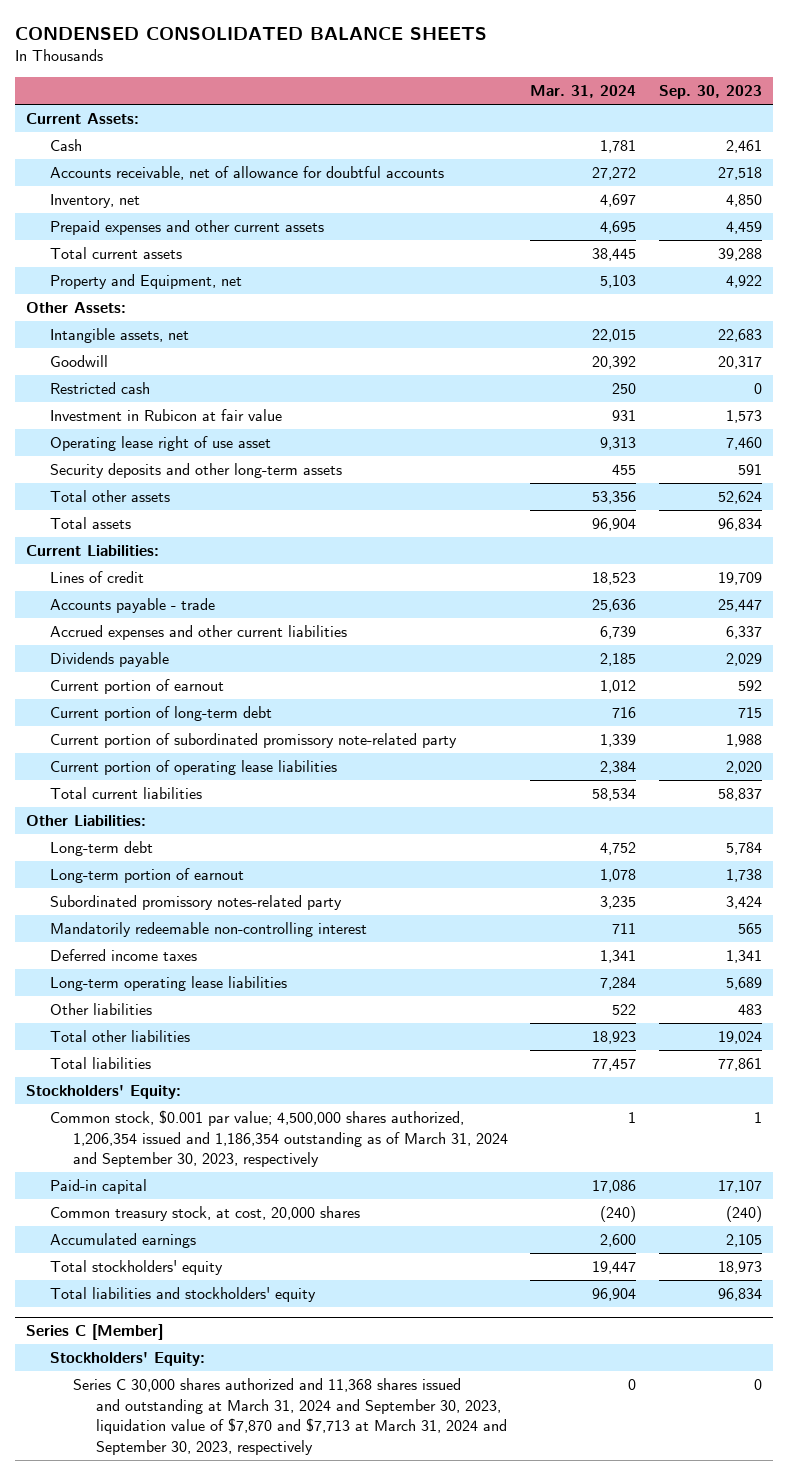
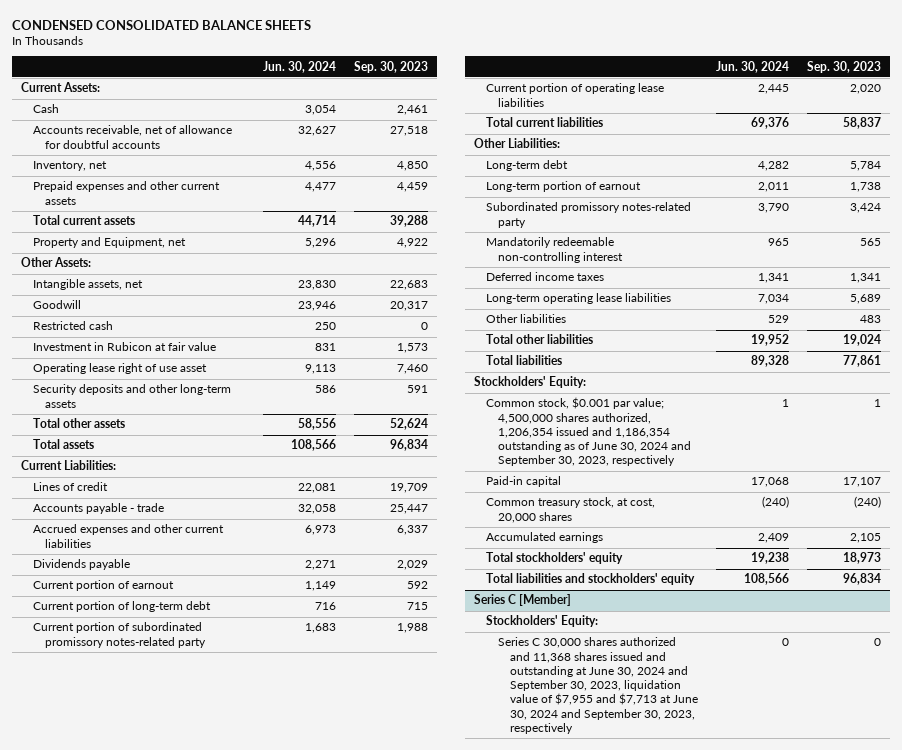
[530,85,637,99] Mar. 31, 2024 -> none
none -> [262,60,336,73] Jun. 30, 2024
[49,733,457,749] Current portion of subordinated promissory note-related party -> [32,622,206,648] Current portion of subordinated promissory notes-related party
[49,1110,508,1168] Common stock, $0.001 par value; 4,500,000 shares authorized, 1,206,354 issued and 1,186,354 outstanding as of March 31, 2024 and September 30, 2023, respectively -> [485,397,691,467] Common stock, $0.001 par value; 4,500,000 shares authorized, 1,206,354 issued and 1,186,354 outstanding as of June 30, 2024 and September 30, 2023, respectively
[72,1378,508,1455] Series C 30,000 shares authorized and 11,368 shares issued and outstanding at March 31, 2024 and September 30, 2023, liquidation value of $7,870 and $7,713 at March 31, 2024 and September 30, 2023, respectively -> [497,637,698,734] Series C 30,000 shares authorized and 11,368 shares issued and outstanding at June 30, 2024 and September 30, 2023, liquidation value of $7,955 and $7,713 at June 30, 2024 and September 30, 2023, respectively

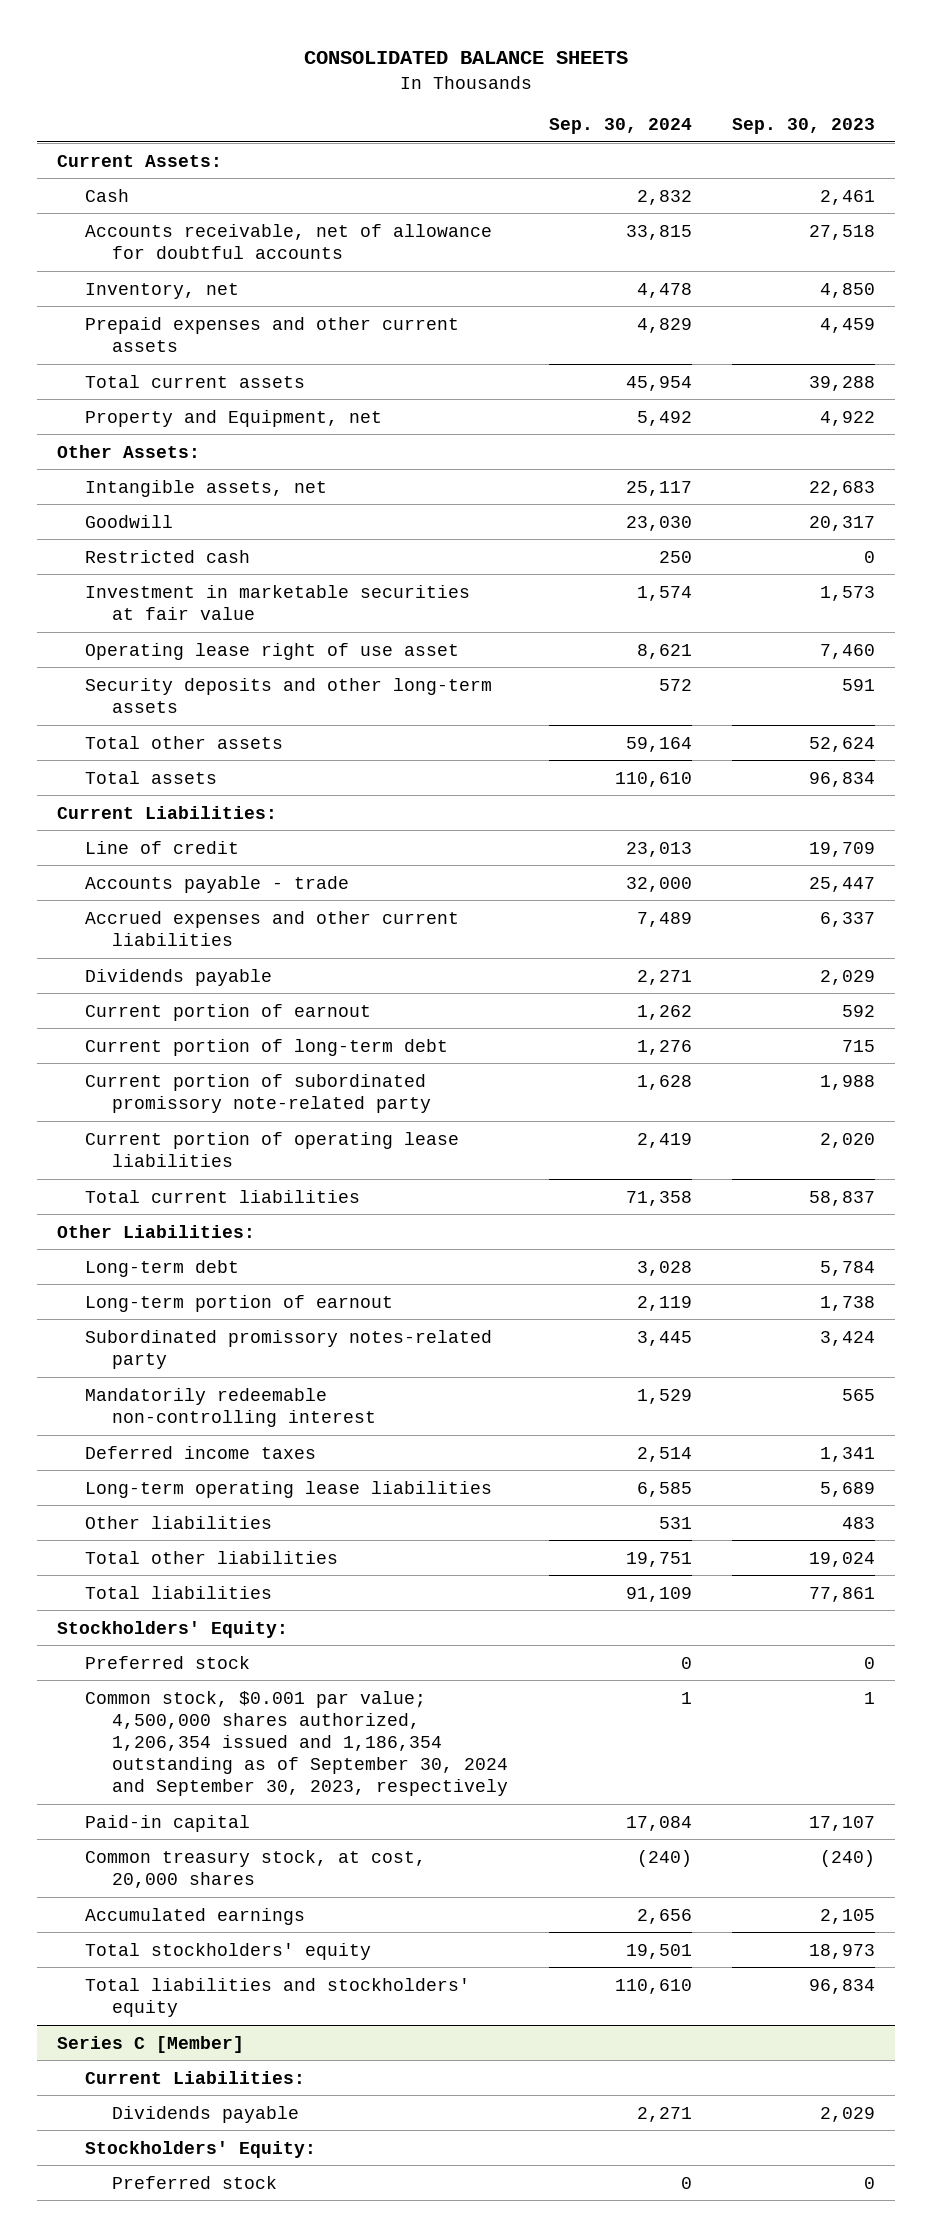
[12,19,312,30] CONDENSED CONSOLIDATED BALANCE SHEETS -> [303,51,628,65] CONSOLIDATED BALANCE SHEETS
[262,60,336,73] Jun. 30, 2024 -> none
none -> [548,118,692,135] Sep. 30, 2024
[32,342,216,352] Investment in Rubicon at fair value -> [84,584,470,620] Investment in marketable securities at fair value
[32,482,108,492] Lines of credit -> [84,840,239,854] Line of credit
[32,622,206,648] Current portion of subordinated promissory notes-related party -> [84,1073,432,1113] Current portion of subordinated promissory note-related party
none -> [84,1655,250,1669] Preferred stock
[485,397,691,467] Common stock, $0.001 par value; 4,500,000 shares authorized, 1,206,354 issued and 1,186,354 outstanding as of June 30, 2024 and September 30, 2023, respectively -> [84,1690,509,1796] Common stock, $0.001 par value; 4,500,000 shares authorized, 1,206,354 issued and 1,186,354 outstanding as of September 30, 2024 and September 30, 2023, respectively
none -> [84,2070,305,2084] Current Liabilities:
none -> [112,2105,300,2123] Dividends payable
[497,637,698,734] Series C 30,000 shares authorized and 11,368 shares issued and outstanding at June 30, 2024 and September 30, 2023, liquidation value of $7,955 and $7,713 at June 30, 2024 and September 30, 2023, respectively -> [112,2175,278,2189] Preferred stock

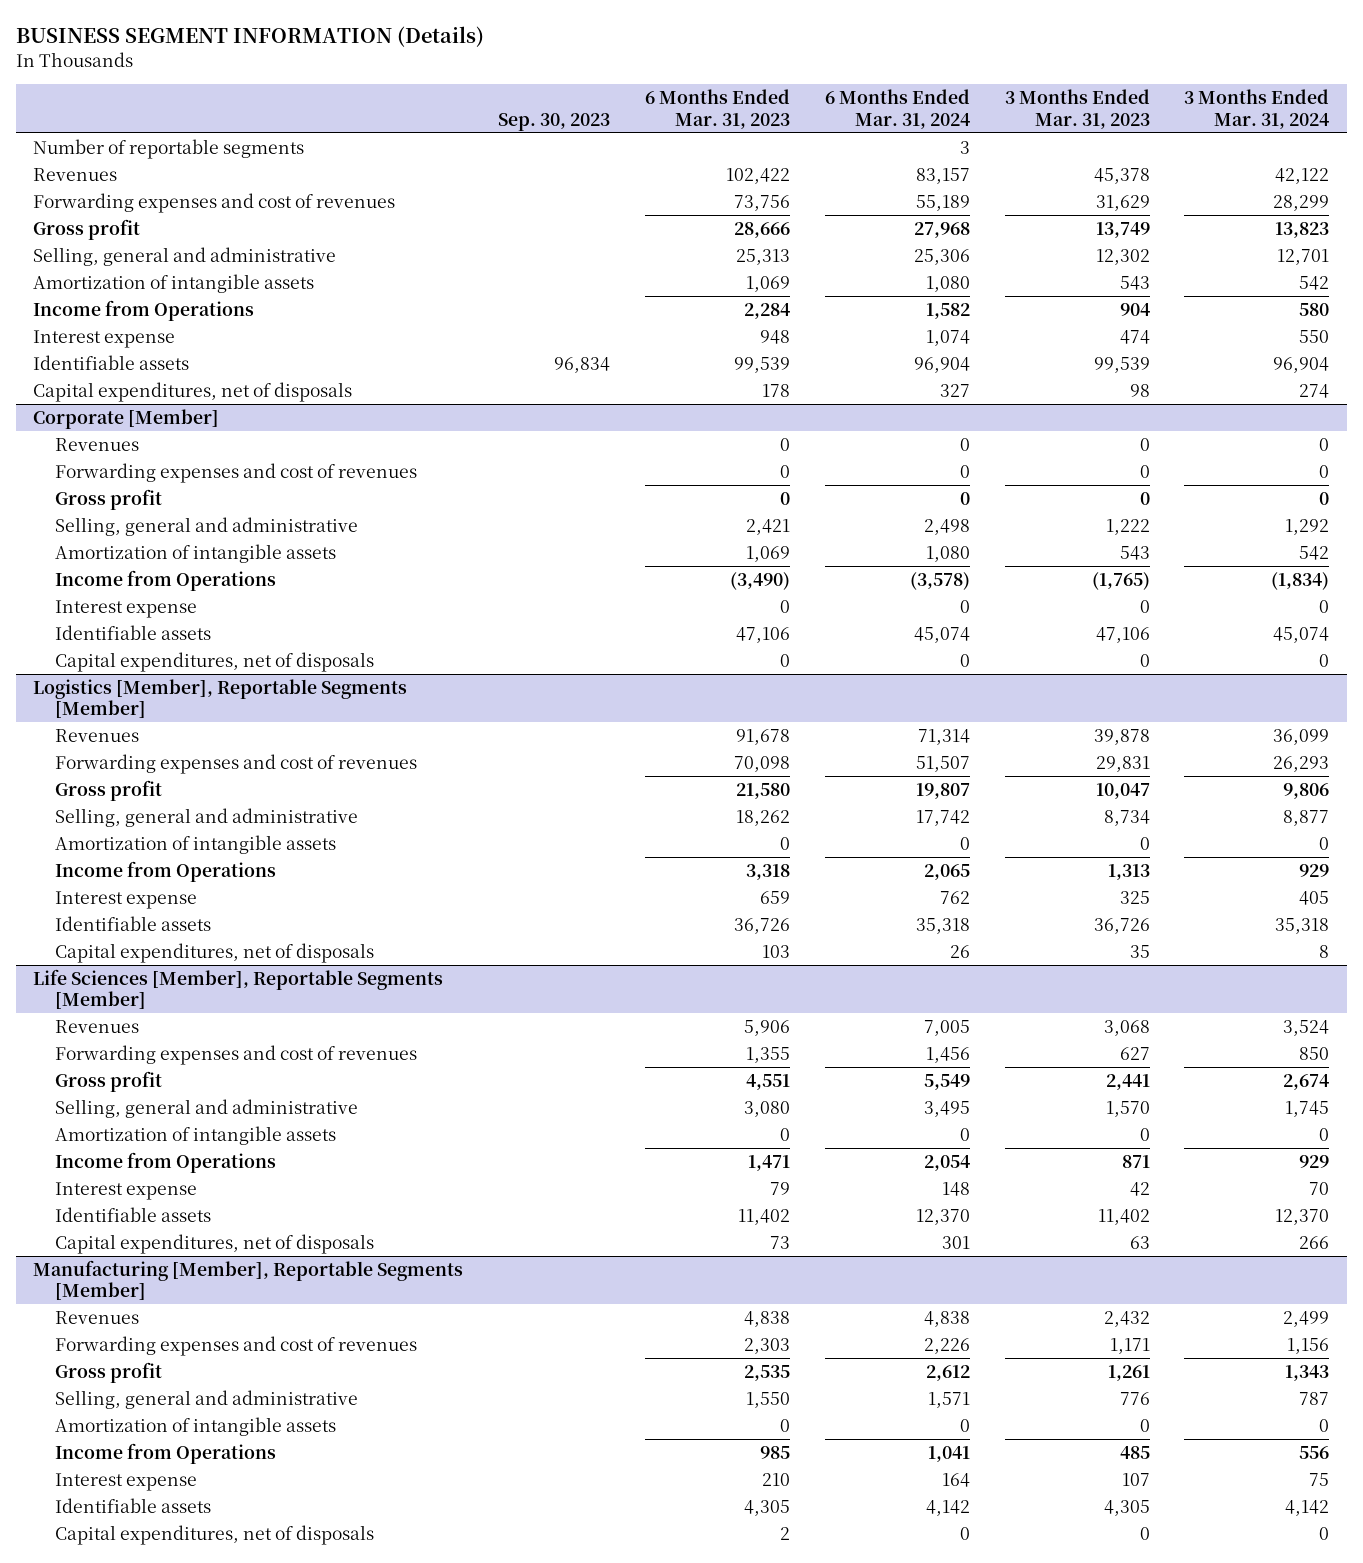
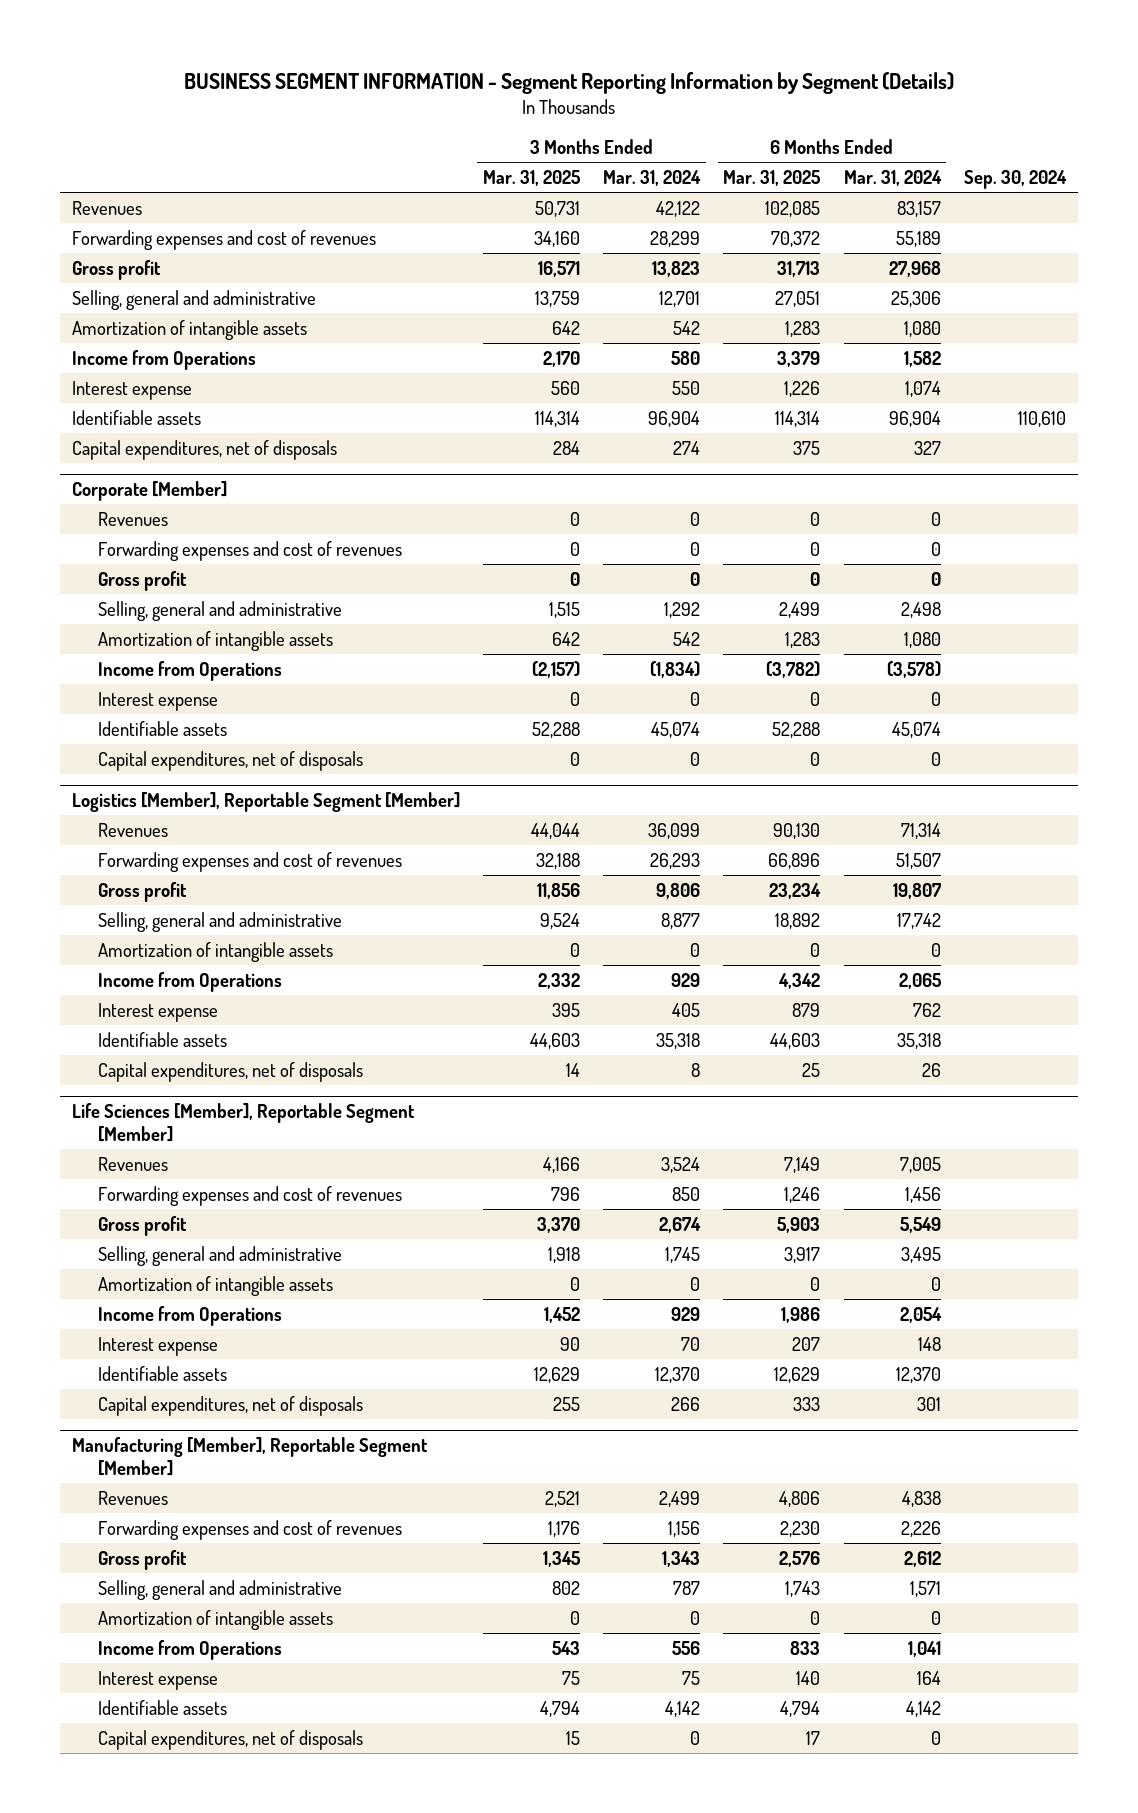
[16,26,485,48] BUSINESS SEGMENT INFORMATION (Details) -> [183,71,954,94] BUSINESS SEGMENT INFORMATION - Segment Reporting Information by Segment (Details)
[498,112,611,131] Sep. 30, 2023 -> none
[644,89,790,129] 6 Months Ended Mar. 31, 2023 -> none
[1004,89,1150,129] 3 Months Ended Mar. 31, 2023 -> none
none -> [482,170,580,187] Mar. 31, 2025
none -> [723,170,821,187] Mar. 31, 2025
none -> [963,170,1067,190] Sep. 30, 2024
[33,138,305,159] Number of reportable segments -> none
[33,678,408,719] Logistics [Member], Reportable Segments [Member] -> [71,792,460,813] Logistics [Member], Reportable Segment [Member]
[33,968,444,1010] Life Sciences [Member], Reportable Segments [Member] -> [71,1103,415,1143] Life Sciences [Member], Reportable Segment [Member]
[33,1259,464,1301] Manufacturing [Member], Reportable Segments [Member] -> [71,1437,428,1477] Manufacturing [Member], Reportable Segment [Member]

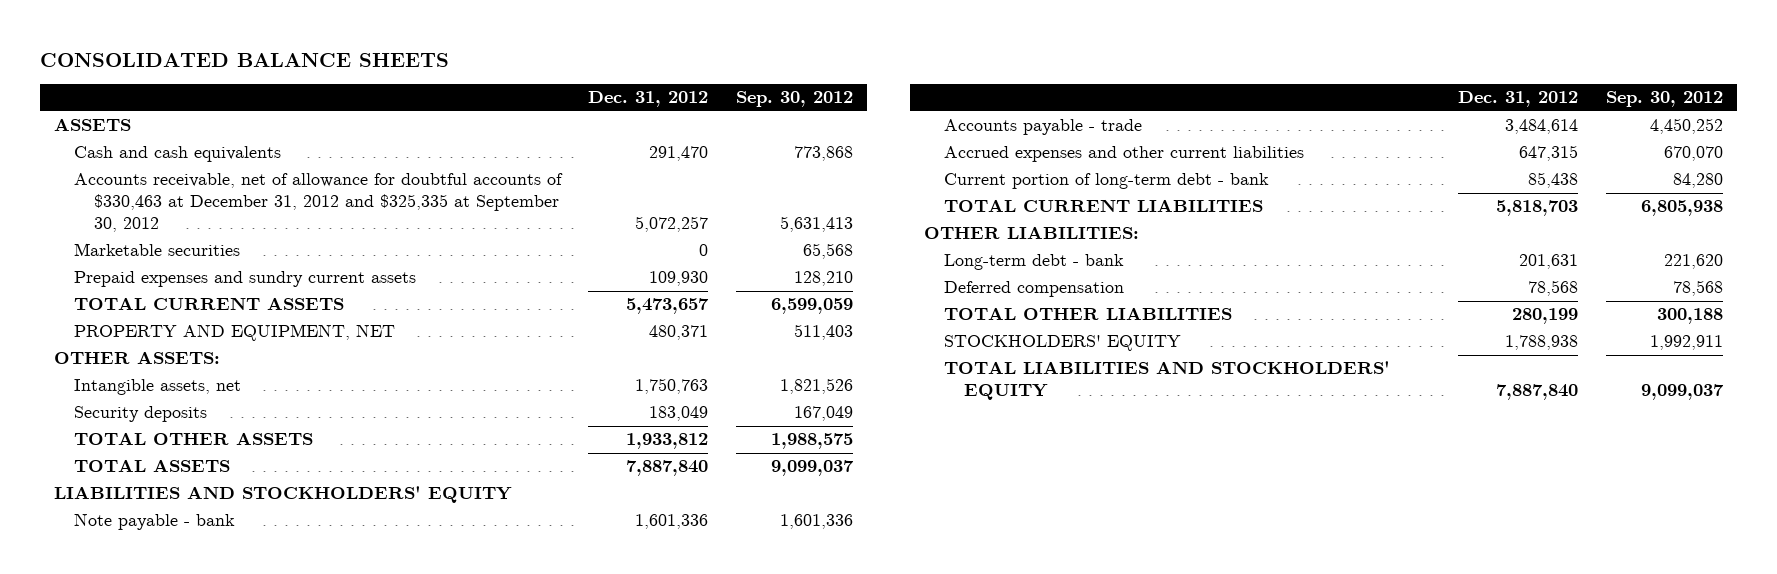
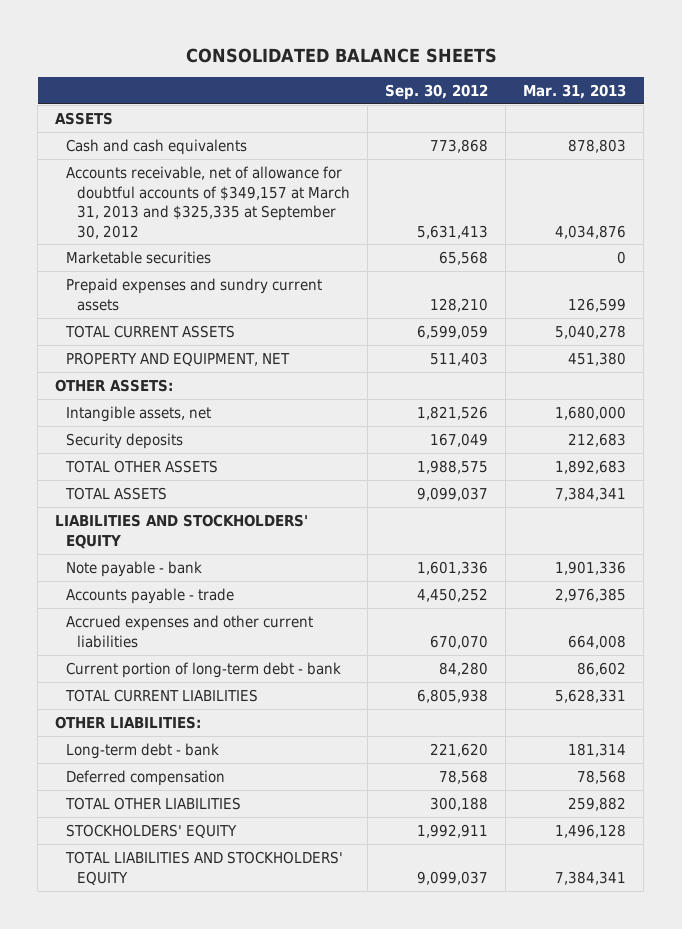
[588,91,709,108] Dec. 31, 2012 -> none
none -> [523,83,627,99] Mar. 31, 2013
[73,173,563,233] Accounts receivable, net of allowance for doubtful accounts of $330,463 at December 31, 2012 and $325,335 at September 30, 2012 -> [66,166,351,239] Accounts receivable, net of allowance for doubtful accounts of $349,157 at March 31, 2013 and $325,335 at September 30, 2012

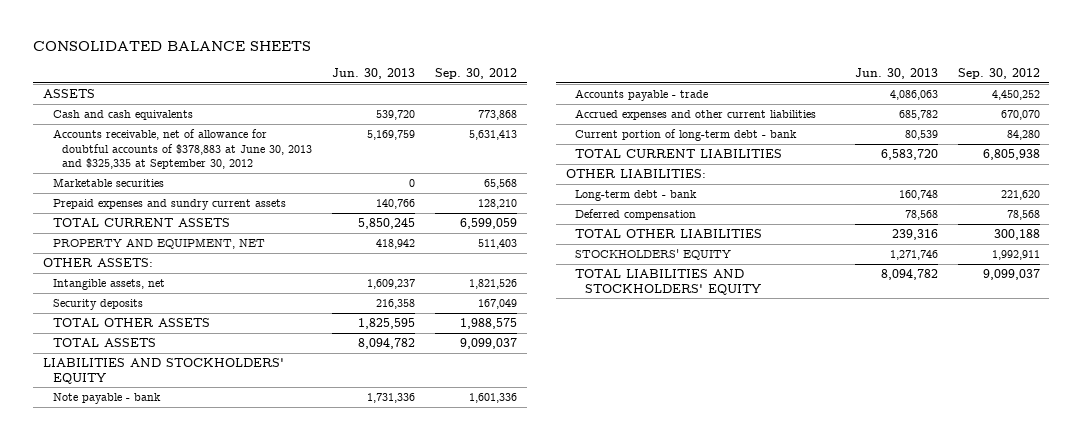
[523,83,627,99] Mar. 31, 2013 -> none
none -> [332,67,416,79] Jun. 30, 2013
[66,166,351,239] Accounts receivable, net of allowance for doubtful accounts of $349,157 at March 31, 2013 and $325,335 at September 30, 2012 -> [52,128,313,170] Accounts receivable, net of allowance for doubtful accounts of $378,883 at June 30, 2013 and $325,335 at September 30, 2012

